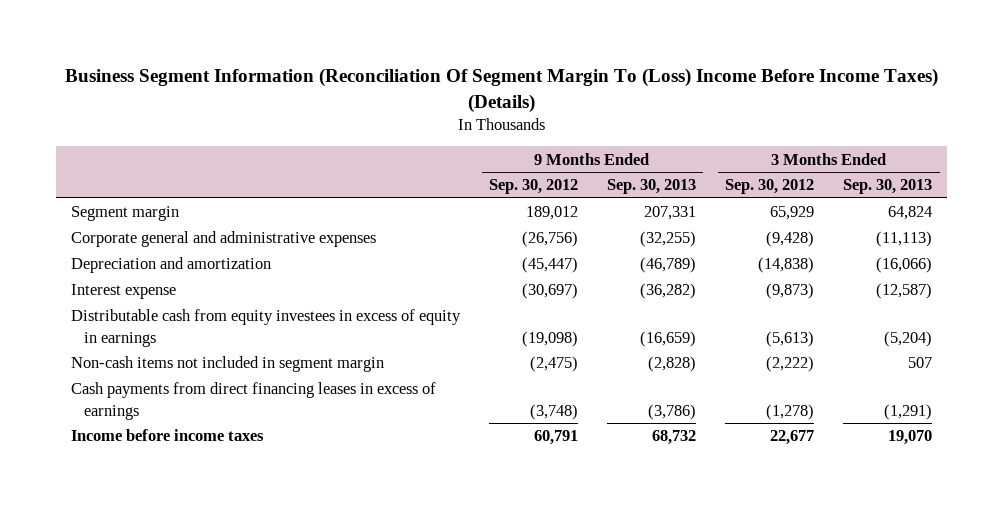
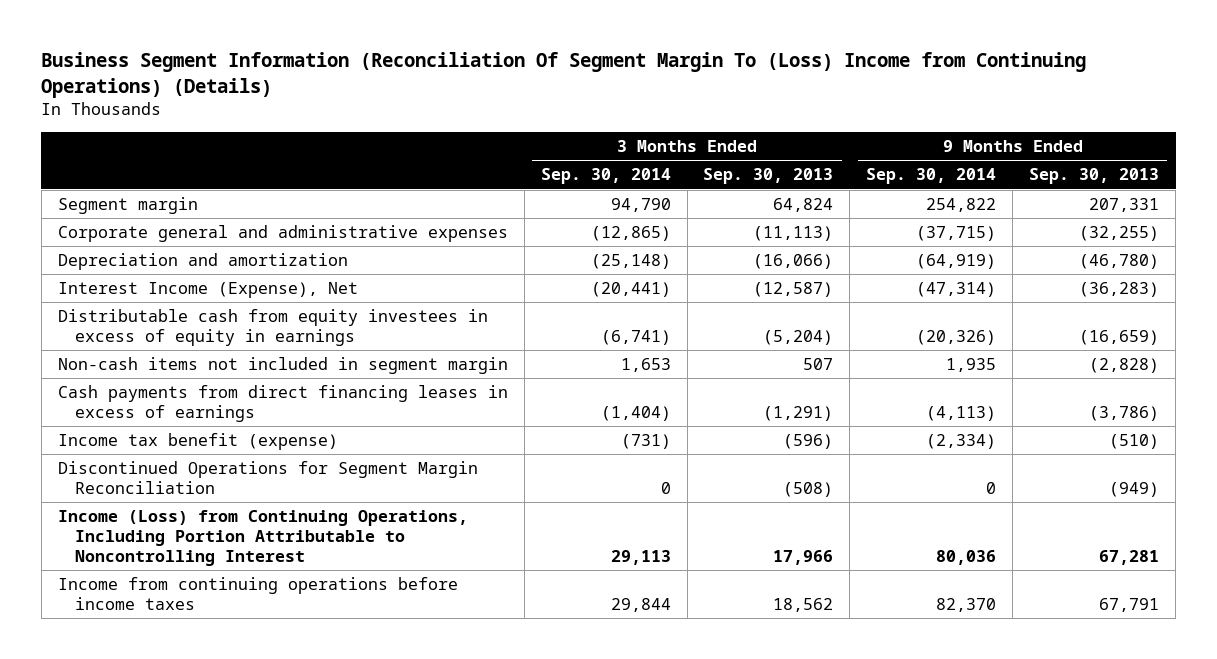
[64,67,938,113] Business Segment Information (Reconciliation Of Segment Margin To (Loss) Income Before Income Taxes) (Details) -> [41,52,1087,98] Business Segment Information (Reconciliation Of Segment Margin To (Loss) Income from Continuing Operations) (Details)
[488,179,578,195] Sep. 30, 2012 -> none
[725,179,815,195] Sep. 30, 2012 -> none
none -> [540,168,671,185] Sep. 30, 2014
none -> [866,168,997,185] Sep. 30, 2014
[640,257,697,274] (46,789) -> [1079,254,1160,270] (46,780)
[70,284,176,300] Interest expense -> [57,282,358,299] Interest Income (Expense), Net
[640,283,697,300] (36,282) -> [1079,282,1160,298] (36,283)
none -> [57,433,338,451] Income tax benefit (expense)
none -> [57,461,478,495] Discontinued Operations for Segment Margin Reconciliation
none -> [57,510,468,566] Income (Loss) from Continuing Operations, Including Portion Attributable to Noncontrolling Interest
[70,429,264,442] Income before income taxes -> [57,577,458,611] Income from continuing operations before income taxes
[652,430,697,446] 68,732 -> [1099,598,1160,613] 67,791
[888,430,933,446] 19,070 -> [773,598,834,613] 18,562

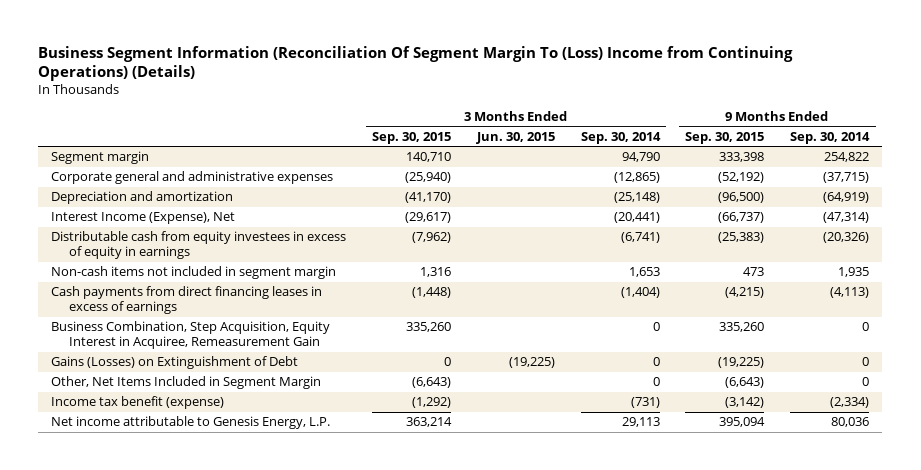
[703,168,834,185] Sep. 30, 2013 -> none
[1029,168,1160,185] Sep. 30, 2013 -> none
none -> [372,131,452,144] Sep. 30, 2015
none -> [475,131,555,144] Jun. 30, 2015
none -> [685,131,765,144] Sep. 30, 2015
none -> [51,321,331,350] Business Combination, Step Acquisition, Equity Interest in Acquiree, Remeasurement Gain
none -> [51,356,299,370] Gains (Losses) on Extinguishment of Debt
none -> [51,376,322,390] Other, Net Items Included in Segment Margin
[57,461,478,495] Discontinued Operations for Segment Margin Reconciliation -> none
[57,577,458,611] Income from continuing operations before income taxes -> none
[57,510,468,566] Income (Loss) from Continuing Operations, Including Portion Attributable to Noncontrolling Interest -> [51,416,331,430] Net income attributable to Genesis Energy, L.P.

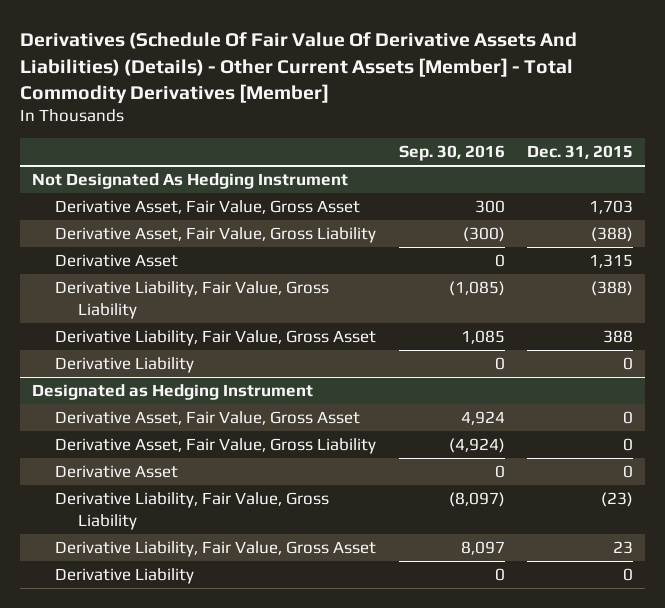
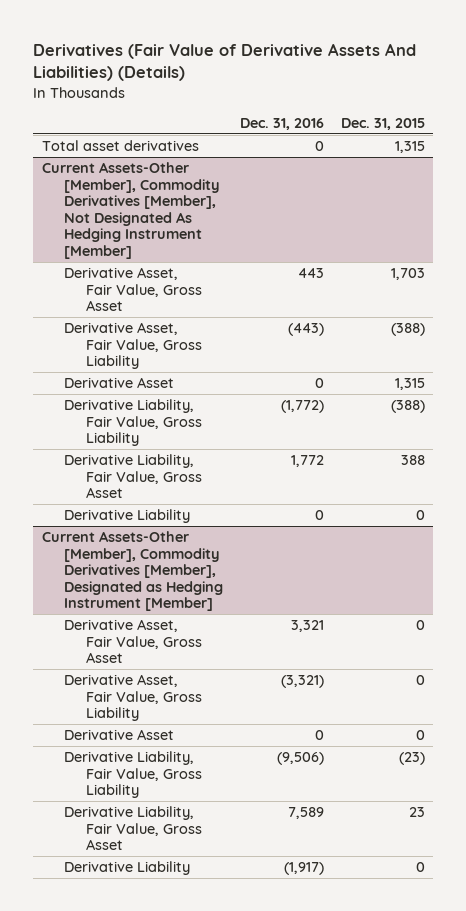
[20,32,578,104] Derivatives (Schedule Of Fair Value Of Derivative Assets And Liabilities) (Details) - Other Current Assets [Member] - Total Commodity Derivatives [Member] -> [33,42,417,82] Derivatives (Fair Value of Derivative Assets And Liabilities) (Details)
[398,145,505,162] Sep. 30, 2016 -> none
none -> [239,117,324,130] Dec. 31, 2016
[31,173,348,190] Not Designated As Hedging Instrument -> none
none -> [41,139,199,151] Total asset derivatives
none -> [41,161,220,260] Current Assets-Other [Member], Commodity Derivatives [Member], Not Designated As Hedging Instrument [Member]
[31,384,313,401] Designated as Hedging Instrument -> none
none -> [41,530,223,612] Current Assets-Other [Member], Commodity Derivatives [Member], Designated as Hedging Instrument [Member]

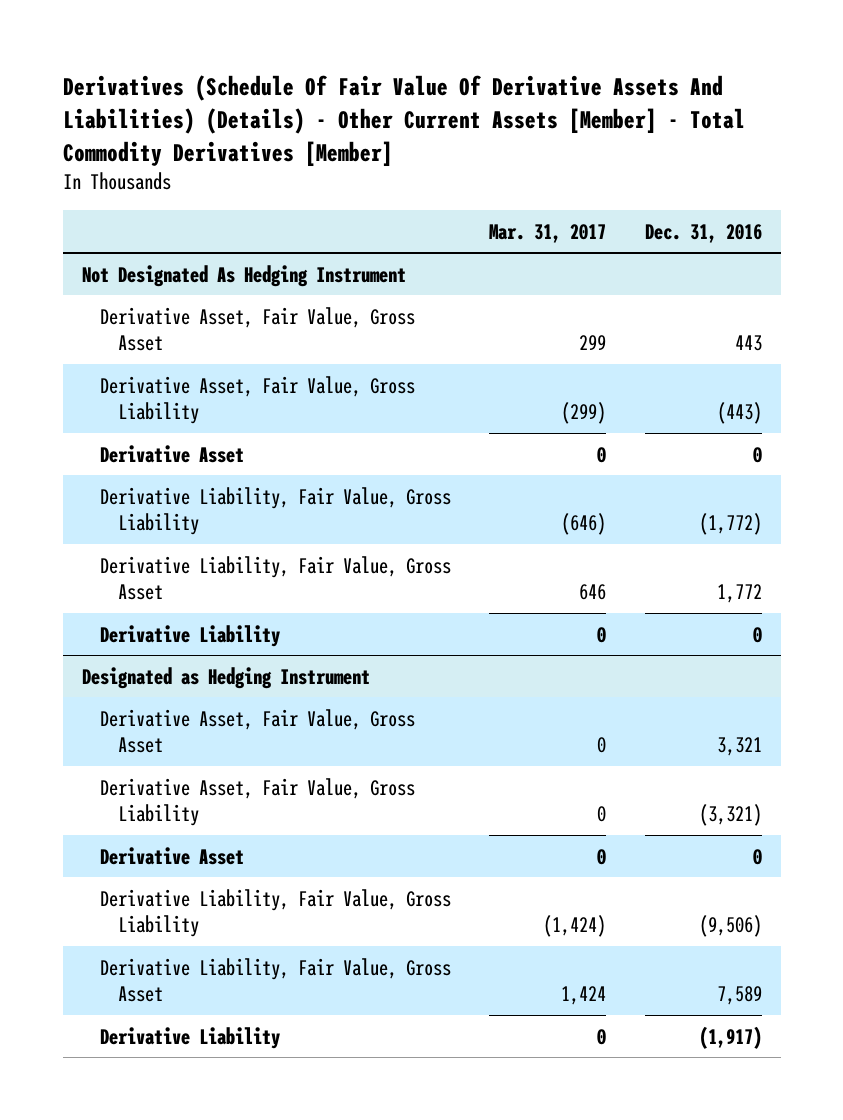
[33,42,417,82] Derivatives (Fair Value of Derivative Assets And Liabilities) (Details) -> [62,75,745,167] Derivatives (Schedule Of Fair Value Of Derivative Assets And Liabilities) (Details) - Other Current Assets [Member] - Total Commodity Derivatives [Member]
[340,117,425,130] Dec. 31, 2015 -> none
none -> [489,223,607,243] Mar. 31, 2017
[41,139,199,151] Total asset derivatives -> none
[41,161,220,260] Current Assets-Other [Member], Commodity Derivatives [Member], Not Designated As Hedging Instrument [Member] -> none
none -> [81,264,406,287] Not Designated As Hedging Instrument
[41,530,223,612] Current Assets-Other [Member], Commodity Derivatives [Member], Designated as Hedging Instrument [Member] -> none
none -> [81,666,370,689] Designated as Hedging Instrument

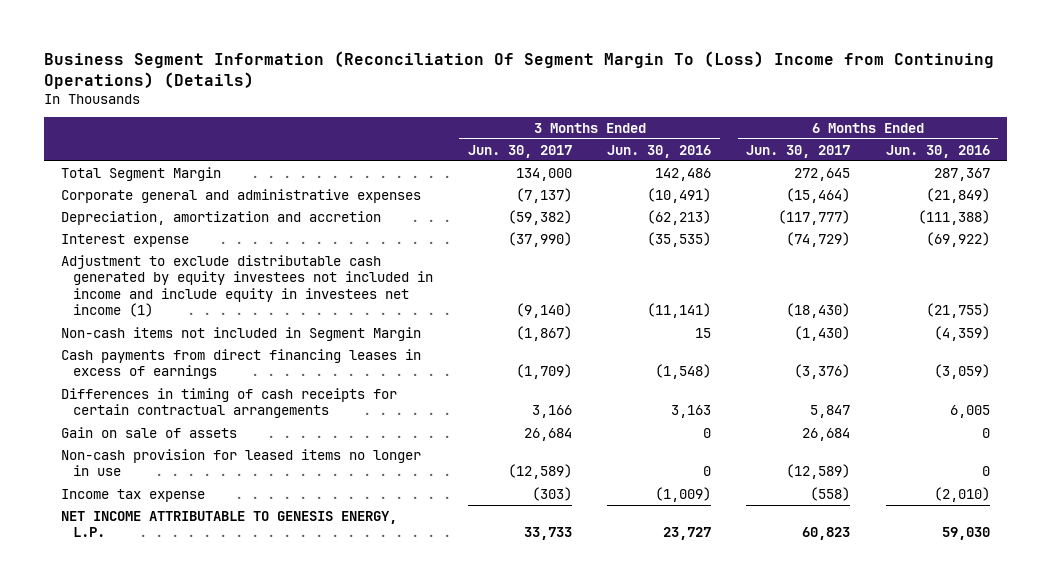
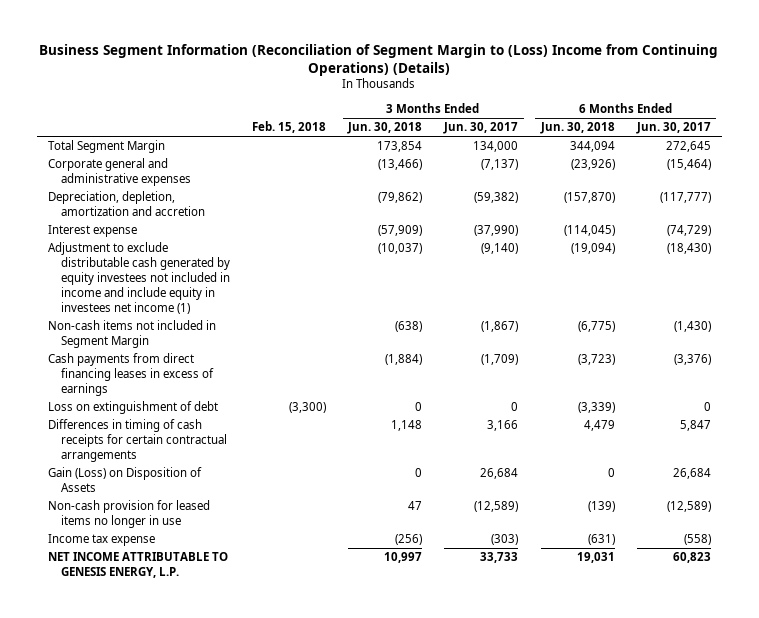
[43,50,994,89] Business Segment Information (Reconciliation Of Segment Margin To (Loss) Income from Continuing Operations) (Details) -> [39,43,719,76] Business Segment Information (Reconciliation of Segment Margin to (Loss) Income from Continuing Operations) (Details)
[607,144,712,158] Jun. 30, 2016 -> none
[885,144,990,158] Jun. 30, 2016 -> none
none -> [252,121,327,134] Feb. 15, 2018
none -> [347,122,423,135] Jun. 30, 2018
none -> [539,122,615,135] Jun. 30, 2018
[61,210,382,225] Depreciation, amortization and accretion -> [47,191,205,217] Depreciation, depletion, amortization and accretion
none -> [47,401,218,415] Loss on extinguishment of debt
[61,426,238,438] Gain on sale of assets -> [47,467,202,493] Gain (Loss) on Disposition of Assets

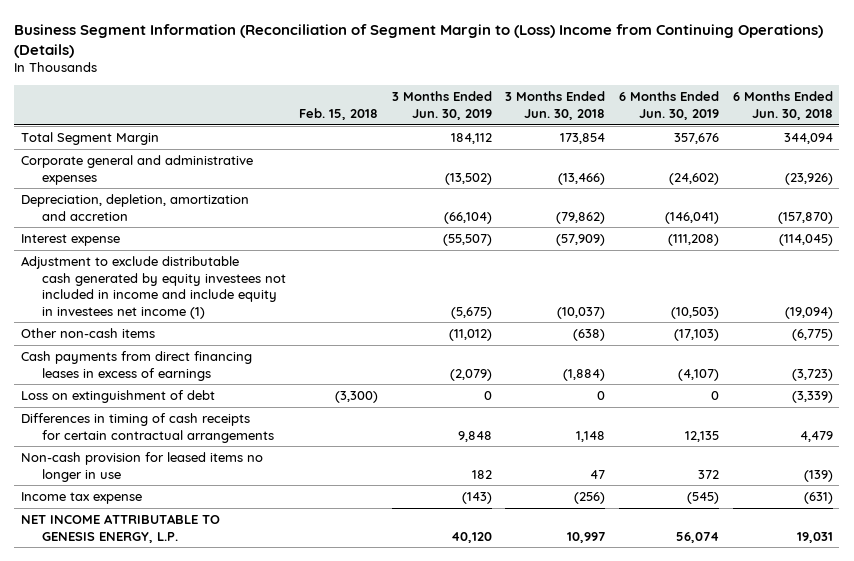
[443,122,519,135] Jun. 30, 2017 -> none
[635,122,711,135] Jun. 30, 2017 -> none
none -> [391,91,492,120] 3 Months Ended Jun. 30, 2019
none -> [619,91,720,120] 6 Months Ended Jun. 30, 2019
[47,320,216,349] Non-cash items not included in Segment Margin -> [21,327,156,338] Other non-cash items
[47,467,202,493] Gain (Loss) on Disposition of Assets -> none

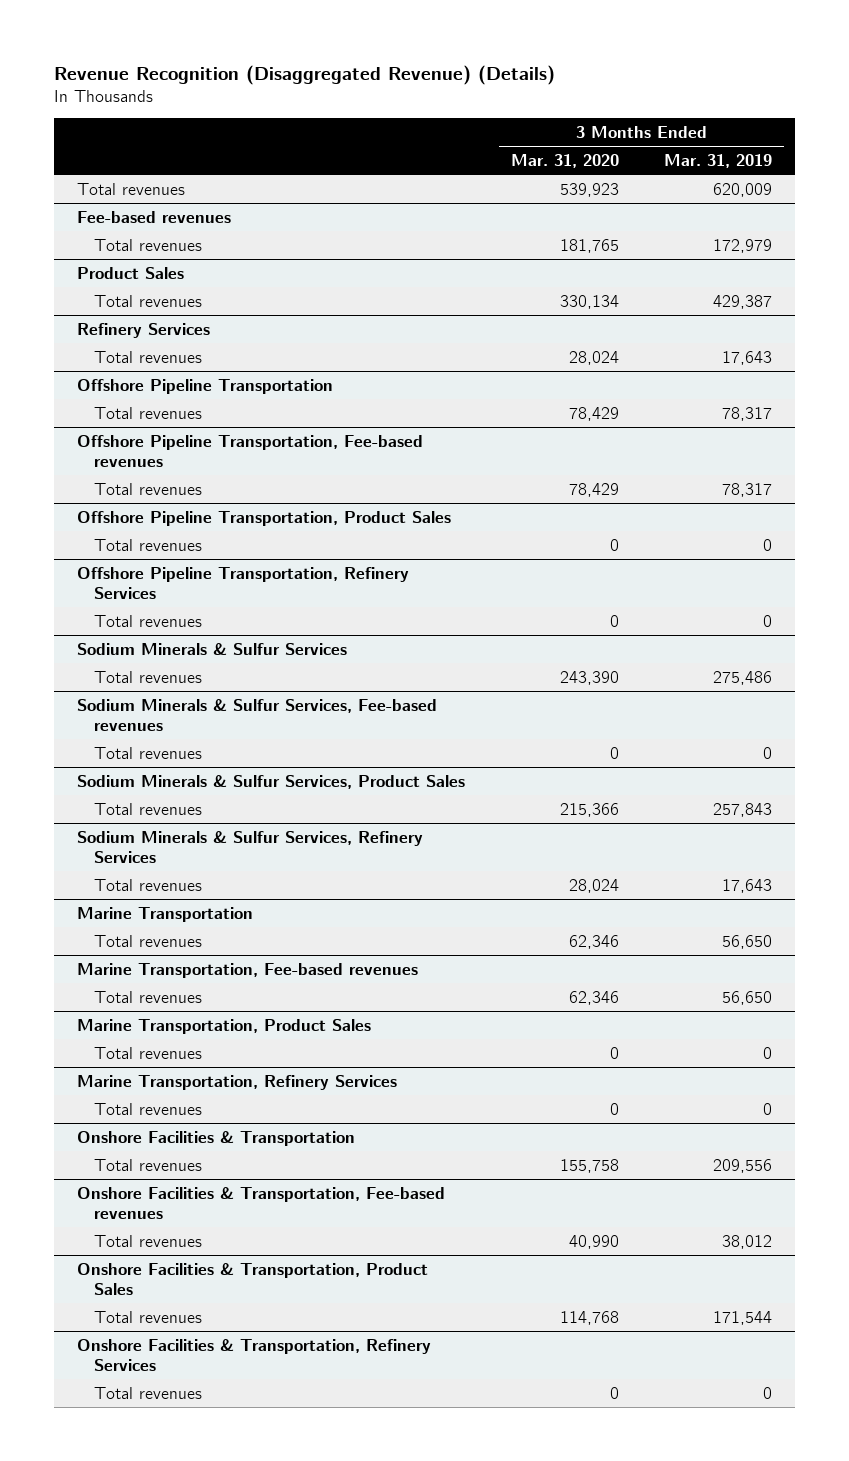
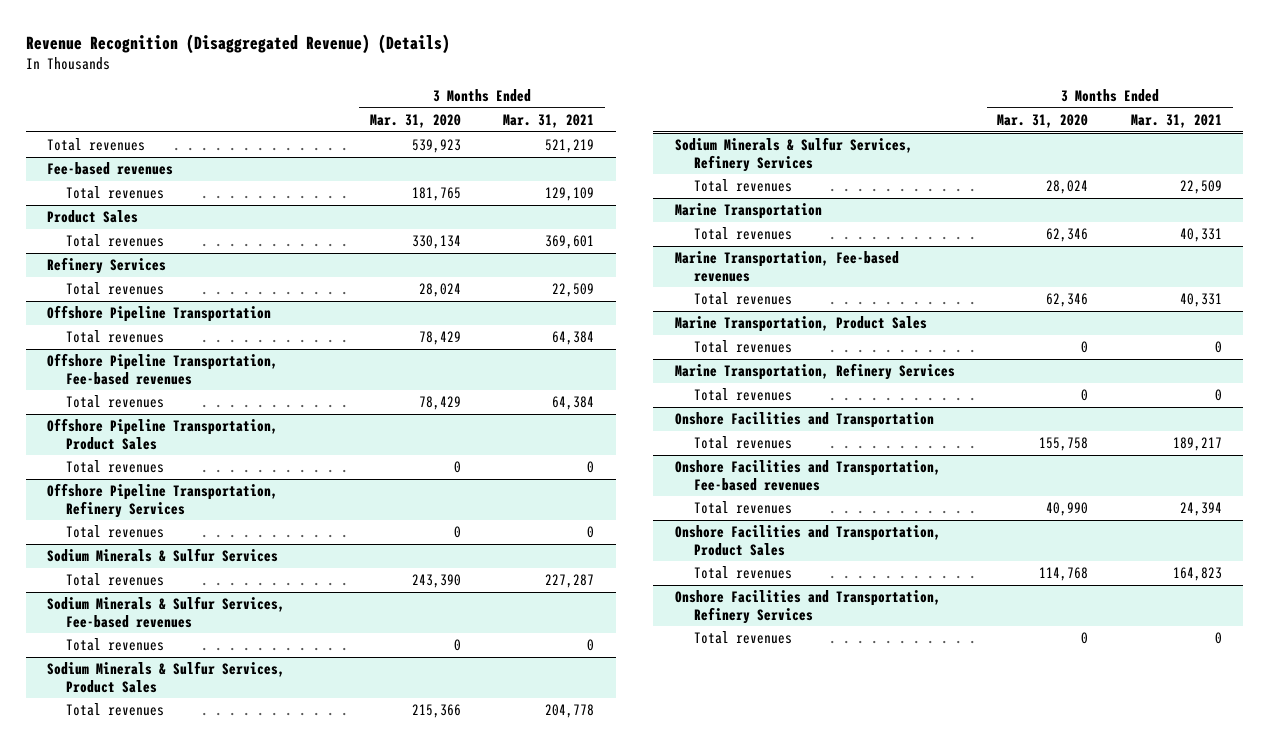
[664,153,773,168] Mar. 31, 2019 -> none
none -> [503,114,595,129] Mar. 31, 2021
[77,1130,356,1146] Onshore Facilities & Transportation -> [674,412,934,429] Onshore Facilities and Transportation
[77,1186,446,1220] Onshore Facilities & Transportation, Fee-based revenues -> [674,460,941,491] Onshore Facilities and Transportation, Fee-based revenues
[77,1262,429,1296] Onshore Facilities & Transportation, Product Sales -> [674,525,941,556] Onshore Facilities and Transportation, Product Sales
[77,1338,432,1372] Onshore Facilities & Transportation, Refinery Services -> [674,590,941,624] Onshore Facilities and Transportation, Refinery Services

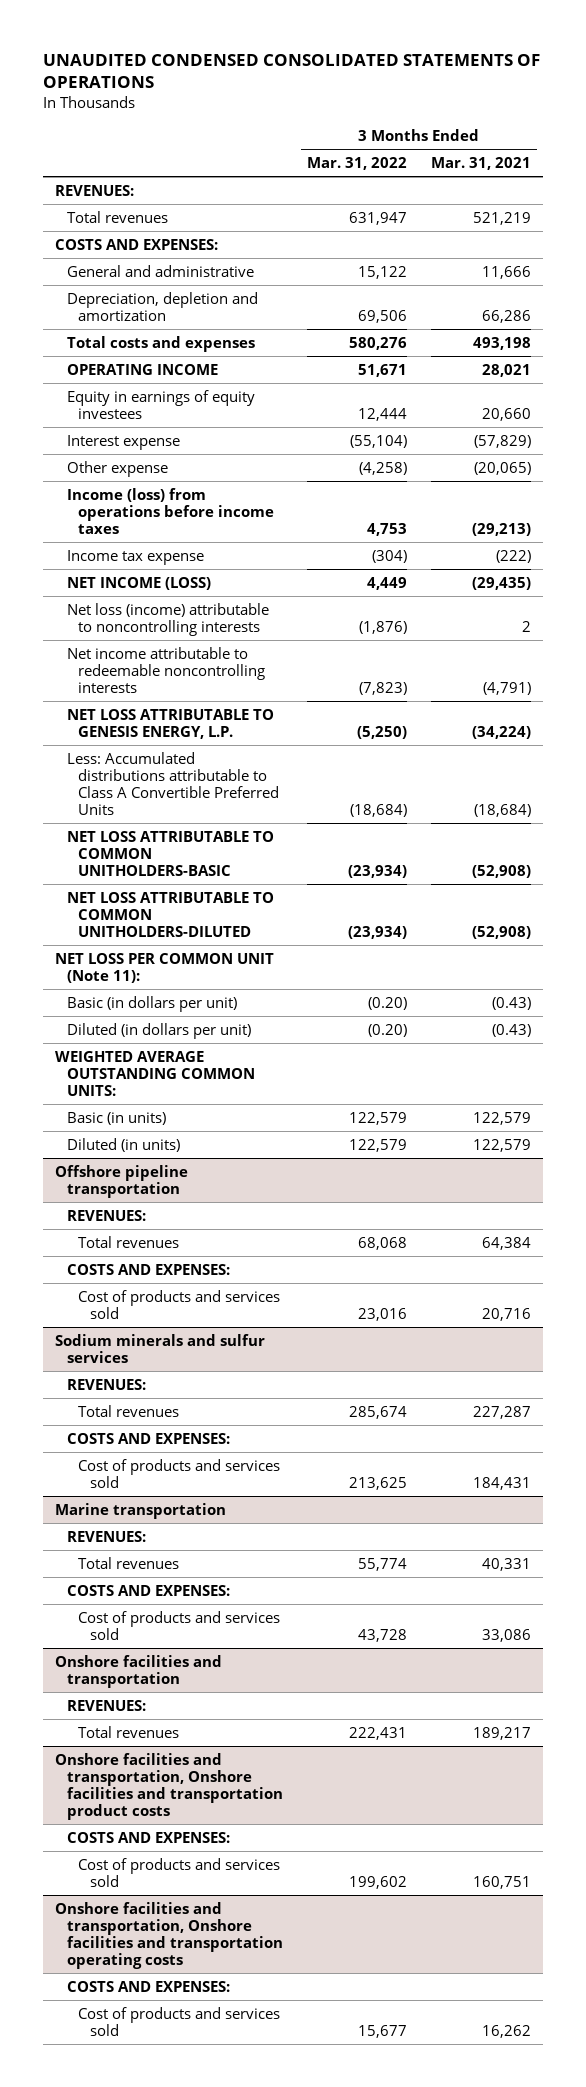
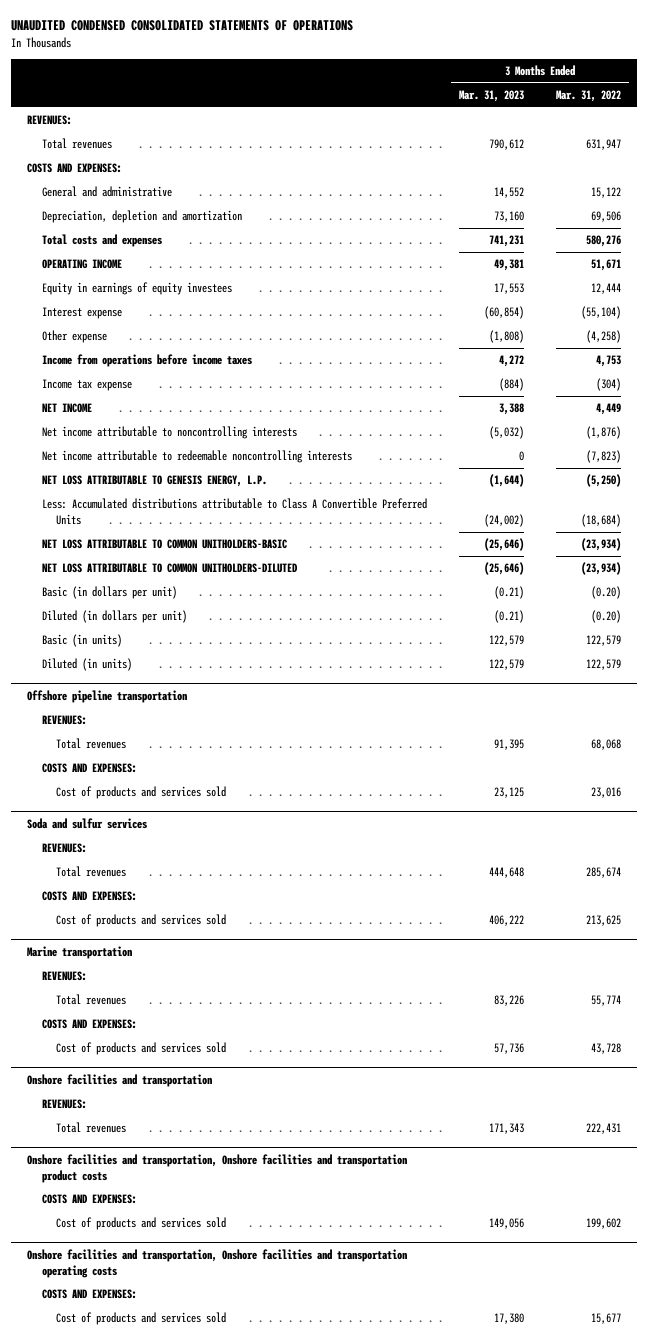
[430,156,531,170] Mar. 31, 2021 -> none
none -> [458,90,524,103] Mar. 31, 2023
[66,487,275,534] Income (loss) from operations before income taxes -> [41,354,252,368] Income from operations before income taxes
[66,576,211,590] NET INCOME (LOSS) -> [41,403,92,414] NET INCOME
[66,602,269,636] Net loss (income) attributable to noncontrolling interests -> [41,426,297,440] Net income attributable to noncontrolling interests
[55,952,275,983] NET LOSS PER COMMON UNIT (Note 11): -> none
[55,1050,255,1096] WEIGHTED AVERAGE OUTSTANDING COMMON UNITS: -> none
[55,1333,266,1363] Sodium minerals and sulfur services -> [27,818,148,830] Soda and sulfur services

